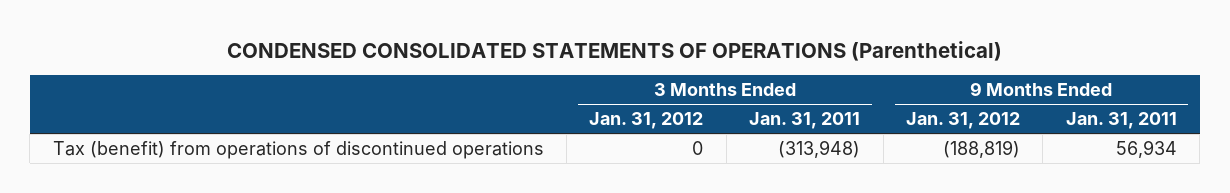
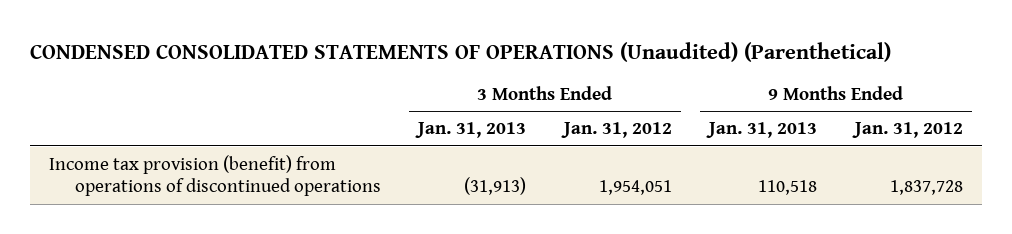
[226,40,1002,61] CONDENSED CONSOLIDATED STATEMENTS OF OPERATIONS (Parenthetical) -> [29,41,891,62] CONDENSED CONSOLIDATED STATEMENTS OF OPERATIONS (Unaudited) (Parenthetical)
[749,112,861,130] Jan. 31, 2011 -> none
[1065,112,1177,130] Jan. 31, 2011 -> none
none -> [415,122,527,139] Jan. 31, 2013
none -> [706,122,818,139] Jan. 31, 2013
[52,140,544,159] Tax (benefit) from operations of discontinued operations -> [48,154,381,197] Income tax provision (benefit) from operations of discontinued operations
[692,140,704,155] 0 -> [598,180,672,196] 1,954,051
[943,139,1021,158] (188,819) -> [890,180,964,196] 1,837,728

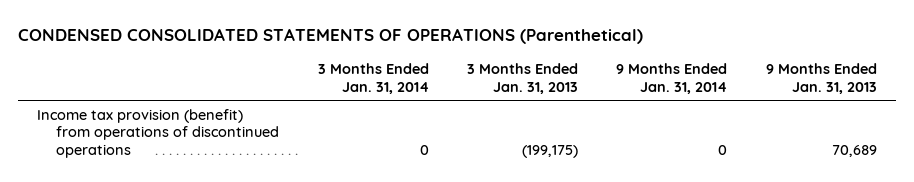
[29,41,891,62] CONDENSED CONSOLIDATED STATEMENTS OF OPERATIONS (Unaudited) (Parenthetical) -> [17,27,643,44] CONDENSED CONSOLIDATED STATEMENTS OF OPERATIONS (Parenthetical)
[560,122,672,139] Jan. 31, 2012 -> none
[852,122,964,139] Jan. 31, 2012 -> none
none -> [317,63,429,94] 3 Months Ended Jan. 31, 2014
none -> [616,63,728,94] 9 Months Ended Jan. 31, 2014
[464,177,527,196] (31,913) -> [522,144,579,158] (199,175)
[758,180,818,196] 110,518 -> [831,144,877,157] 70,689

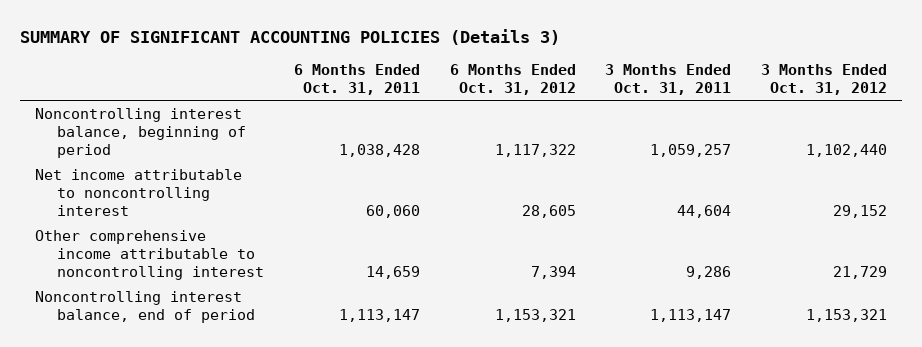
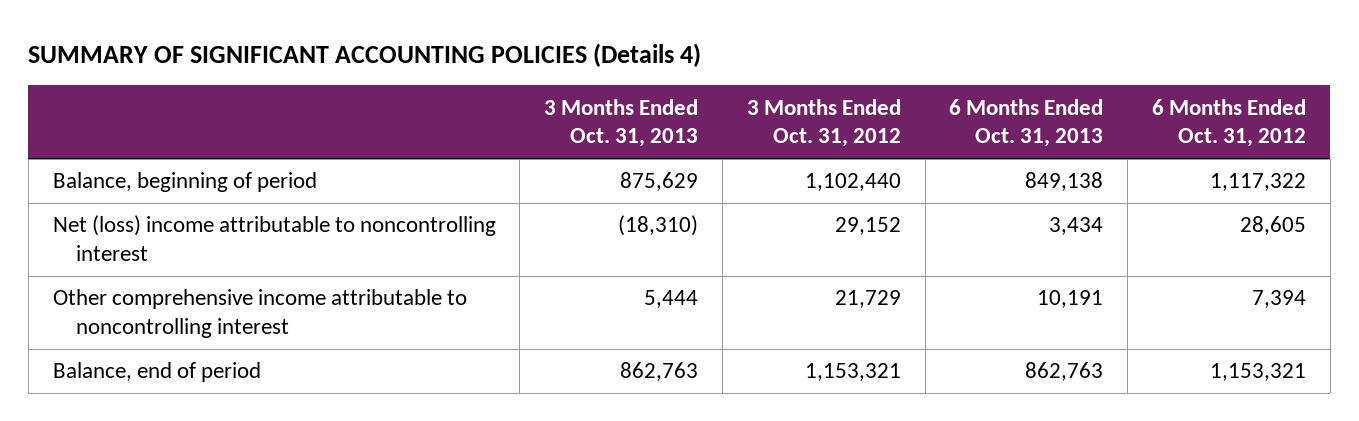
[19,28,560,45] SUMMARY OF SIGNIFICANT ACCOUNTING POLICIES (Details 3) -> [28,42,702,67] SUMMARY OF SIGNIFICANT ACCOUNTING POLICIES (Details 4)
[293,64,420,96] 6 Months Ended Oct. 31, 2011 -> none
[605,64,732,96] 3 Months Ended Oct. 31, 2011 -> none
none -> [544,98,699,148] 3 Months Ended Oct. 31, 2013
none -> [949,98,1104,148] 6 Months Ended Oct. 31, 2013
[34,107,247,158] Noncontrolling interest balance, beginning of period -> [52,172,317,193] Balance, beginning of period
[34,168,242,216] Net income attributable to noncontrolling interest -> [52,215,496,261] Net (loss) income attributable to noncontrolling interest
[34,290,256,323] Noncontrolling interest balance, end of period -> [52,362,261,383] Balance, end of period

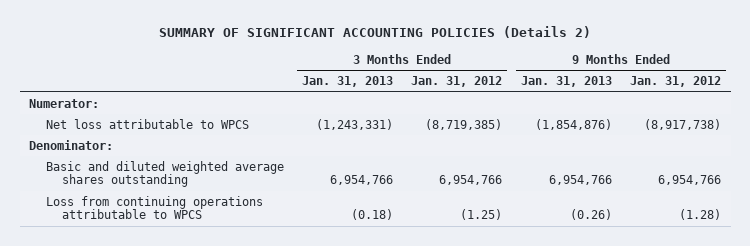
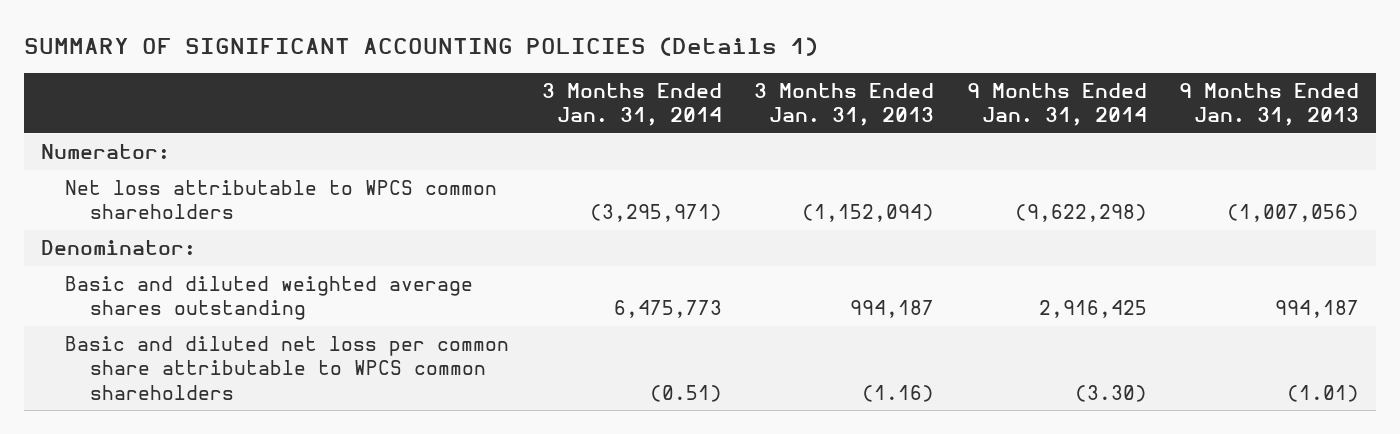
[159,26,592,39] SUMMARY OF SIGNIFICANT ACCOUNTING POLICIES (Details 2) -> [24,36,819,56] SUMMARY OF SIGNIFICANT ACCOUNTING POLICIES (Details 1)
[411,75,503,87] Jan. 31, 2012 -> none
[630,75,722,87] Jan. 31, 2012 -> none
none -> [541,82,722,126] 3 Months Ended Jan. 31, 2014
none -> [966,82,1147,126] 9 Months Ended Jan. 31, 2014
[45,118,249,129] Net loss attributable to WPCS -> [65,180,498,220] Net loss attributable to WPCS common shareholders
[316,118,394,130] (1,243,331) -> [802,204,935,223] (1,152,094)
[534,118,612,130] (1,854,876) -> [1227,204,1360,223] (1,007,056)
[45,195,263,220] Loss from continuing operations attributable to WPCS -> none
[330,175,394,186] 6,954,766 -> [850,300,935,319] 994,187
[548,175,612,186] 6,954,766 -> [1275,300,1360,319] 994,187
none -> [65,336,510,400] Basic and diluted net loss per common share attributable to WPCS common shareholders

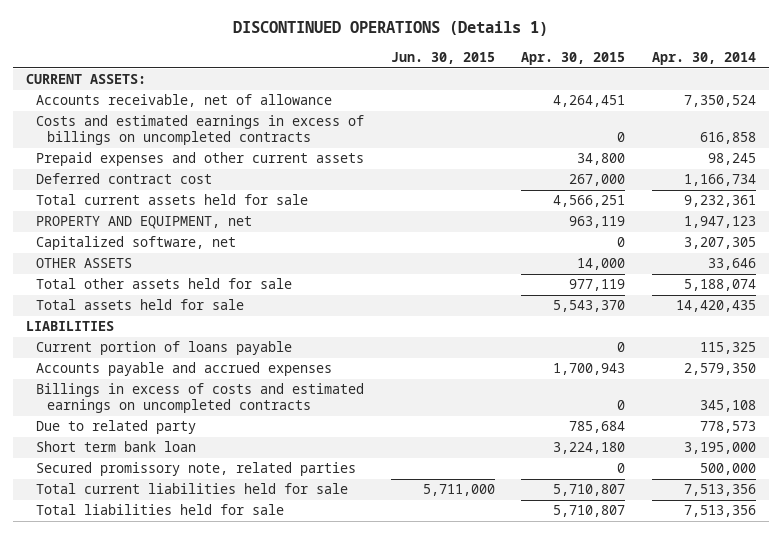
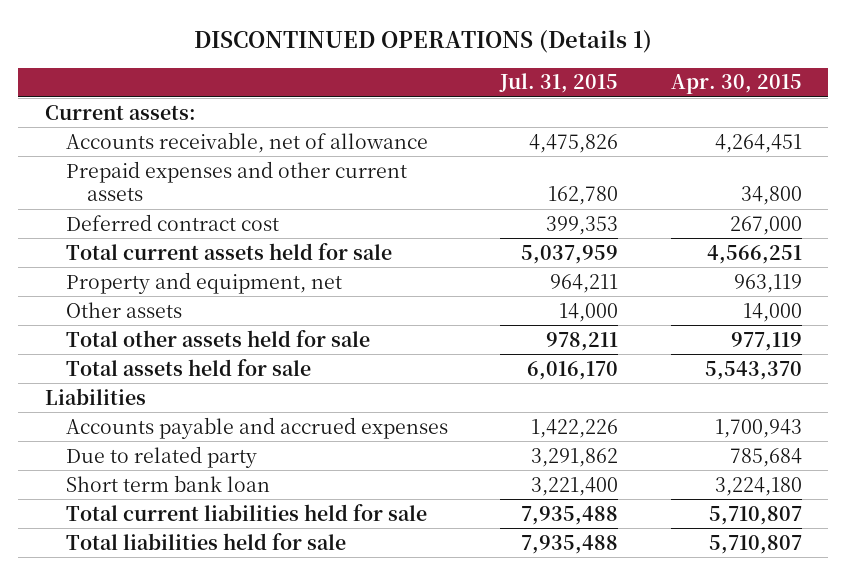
[390,51,495,64] Jun. 30, 2015 -> none
[651,51,756,65] Apr. 30, 2014 -> none
none -> [499,73,619,94] Jul. 31, 2015
[25,74,146,85] CURRENT ASSETS: -> [44,104,196,120] Current assets:
[36,115,365,146] Costs and estimated earnings in excess of billings on uncompleted contracts -> none
[36,236,237,251] Capitalized software, net -> none
[36,216,253,230] PROPERTY AND EQUIPMENT, net -> [65,271,342,294] Property and equipment, net
[36,258,133,269] OTHER ASSETS -> [65,301,182,318] Other assets
[36,341,293,356] Current portion of loans payable -> none
[25,321,114,332] LIABILITIES -> [44,387,146,405] Liabilities
[36,383,365,414] Billings in excess of costs and estimated earnings on uncompleted contracts -> none
[36,462,357,477] Secured promissory note, related parties -> none

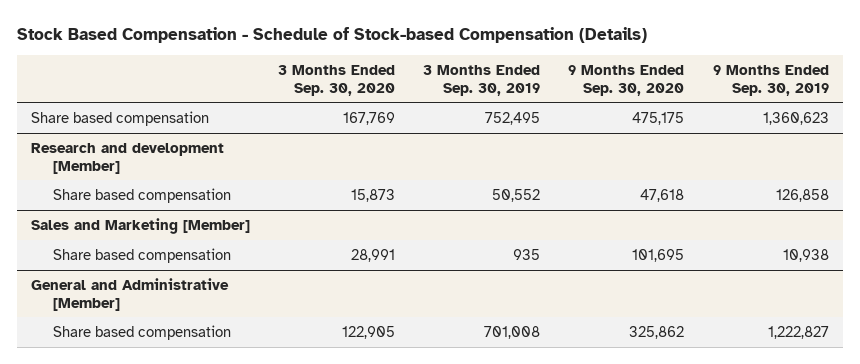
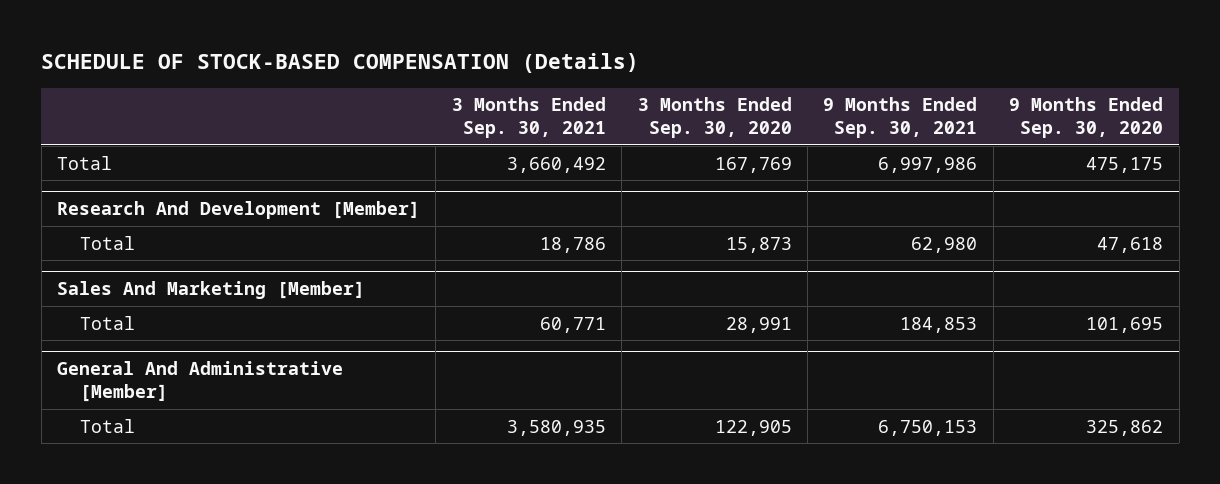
[16,27,647,44] Stock Based Compensation - Schedule of Stock-based Compensation (Details) -> [41,53,640,74] SCHEDULE OF STOCK-BASED COMPENSATION (Details)
[423,64,541,96] 3 Months Ended Sep. 30, 2019 -> none
[712,64,829,96] 9 Months Ended Sep. 30, 2019 -> none
none -> [451,97,606,139] 3 Months Ended Sep. 30, 2021
none -> [823,97,978,139] 9 Months Ended Sep. 30, 2021
[30,110,209,126] Share based compensation -> [56,155,112,170] Total
[30,142,224,174] Research and development [Member] -> [56,201,420,220] Research And Development [Member]
[52,187,231,203] Share based compensation -> [79,235,135,250] Total
[30,217,250,234] Sales and Marketing [Member] -> [56,281,365,300] Sales And Marketing [Member]
[52,247,231,263] Share based compensation -> [79,315,135,330] Total
[30,277,229,311] General and Administrative [Member] -> [56,361,343,403] General And Administrative [Member]
[52,324,231,340] Share based compensation -> [79,418,135,433] Total

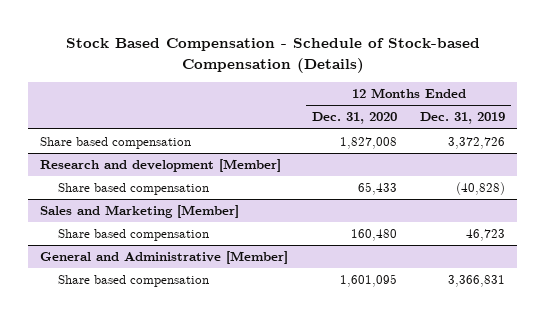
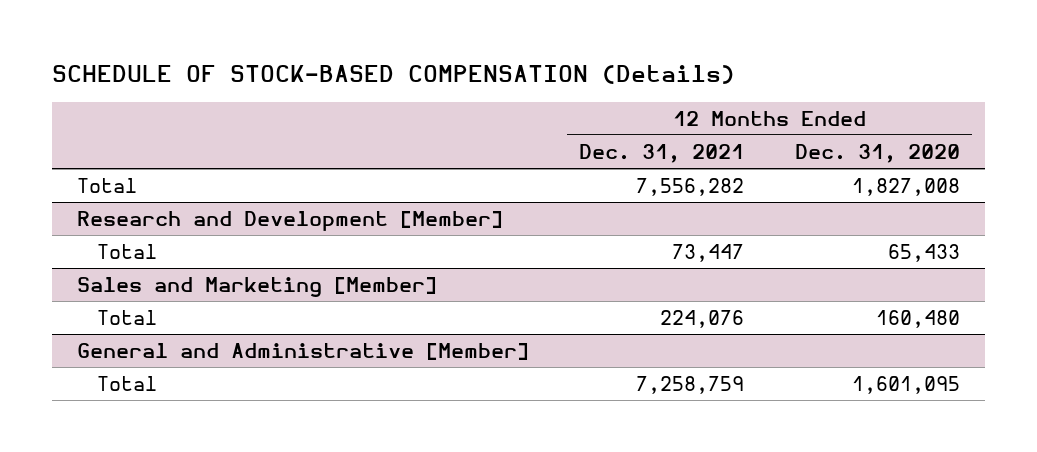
[65,38,480,73] Stock Based Compensation - Schedule of Stock-based Compensation (Details) -> [52,65,736,85] SCHEDULE OF STOCK-BASED COMPENSATION (Details)
[420,112,506,125] Dec. 31, 2019 -> none
none -> [579,143,745,163] Dec. 31, 2021
[39,137,191,150] Share based compensation -> [77,178,138,194] Total
[39,159,281,173] Research and development [Member] -> [77,211,504,232] Research and Development [Member]
[57,183,209,196] Share based compensation -> [97,244,158,260] Total
[57,229,209,242] Share based compensation -> [97,310,158,326] Total
[57,275,209,288] Share based compensation -> [97,376,158,392] Total

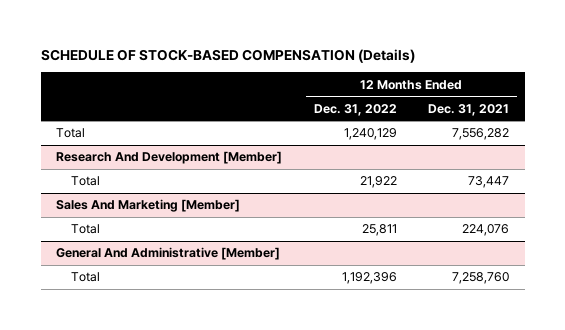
[794,143,960,163] Dec. 31, 2020 -> none
none -> [313,103,397,116] Dec. 31, 2022
[77,211,504,232] Research and Development [Member] -> [56,151,283,165] Research And Development [Member]
[77,277,438,298] Sales and Marketing [Member] -> [56,199,241,213] Sales And Marketing [Member]
[77,343,530,361] General and Administrative [Member] -> [56,247,281,261] General And Administrative [Member]
[636,376,745,395] 7,258,759 -> [452,272,510,285] 7,258,760

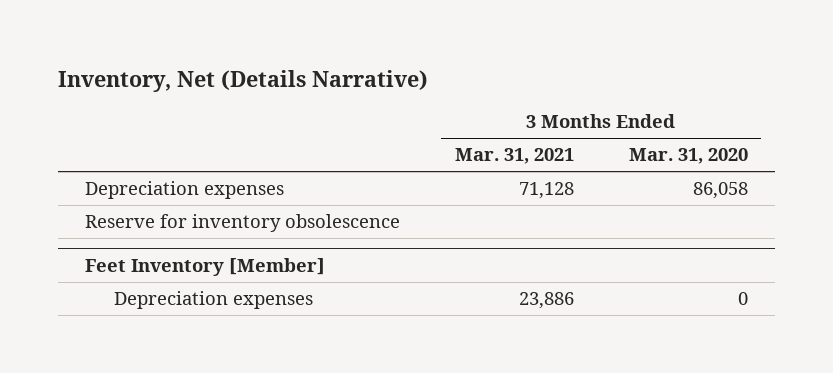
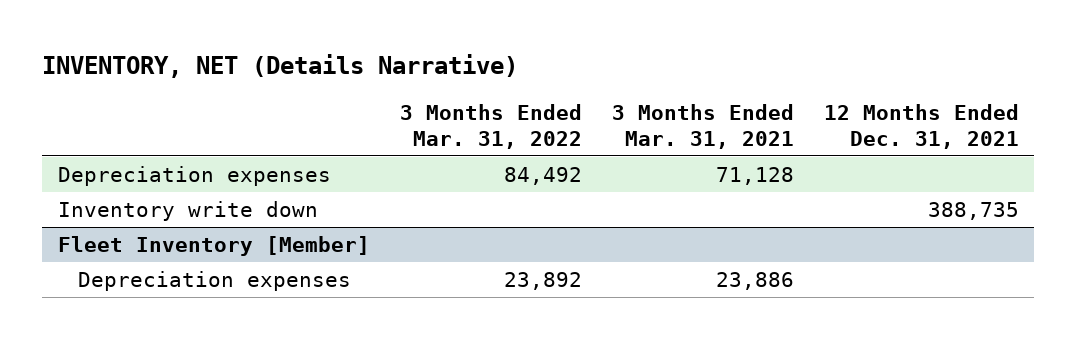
[57,69,428,92] Inventory, Net (Details Narrative) -> [42,54,519,79] INVENTORY, NET (Details Narrative)
[628,148,748,165] Mar. 31, 2020 -> none
none -> [399,103,582,149] 3 Months Ended Mar. 31, 2022
none -> [824,103,1020,149] 12 Months Ended Dec. 31, 2021
[85,214,401,233] Reserve for inventory obsolescence -> none
none -> [57,200,318,221] Inventory write down
[85,258,326,277] Feet Inventory [Member] -> [57,235,370,256] Fleet Inventory [Member]

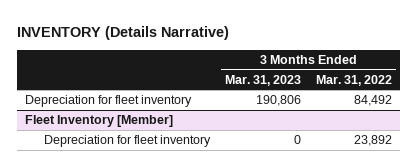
[42,54,519,79] INVENTORY, NET (Details Narrative) -> [17,26,230,41] INVENTORY (Details Narrative)
[612,103,795,149] 3 Months Ended Mar. 31, 2021 -> none
[824,103,1020,149] 12 Months Ended Dec. 31, 2021 -> none
none -> [225,74,302,86] Mar. 31, 2023
[57,200,318,221] Inventory write down -> none
[57,165,331,186] Depreciation expenses -> [24,95,192,108] Depreciation for fleet inventory
[77,270,351,291] Depreciation expenses -> [44,135,212,148] Depreciation for fleet inventory

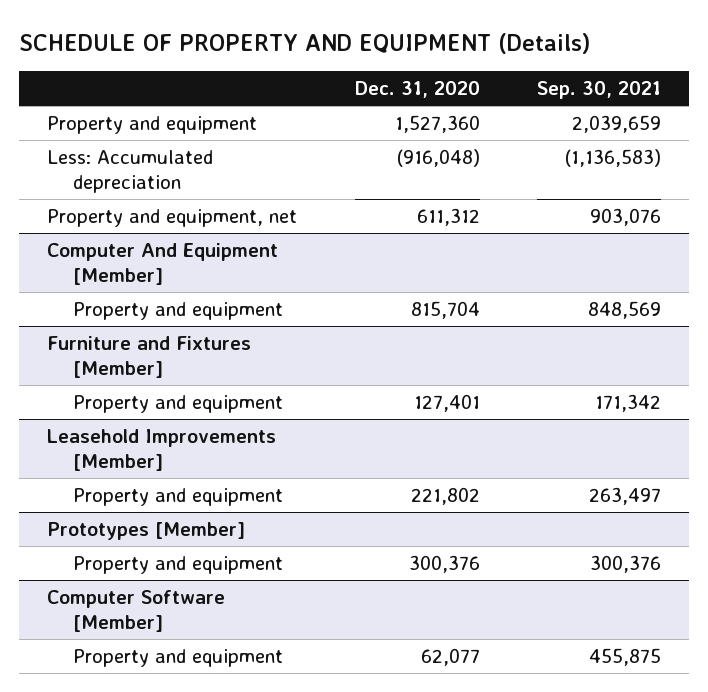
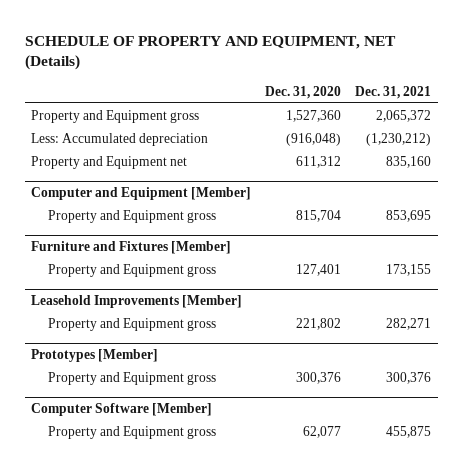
[18,32,590,54] SCHEDULE OF PROPERTY AND EQUIPMENT (Details) -> [24,35,396,71] SCHEDULE OF PROPERTY AND EQUIPMENT, NET (Details)
[536,81,661,100] Sep. 30, 2021 -> none
none -> [354,85,431,99] Dec. 31, 2021
[47,116,258,135] Property and equipment -> [31,109,200,123] Property and Equipment gross
[47,209,298,228] Property and equipment, net -> [31,155,188,169] Property and Equipment net
[47,243,279,286] Computer And Equipment [Member] -> [31,187,252,201] Computer and Equipment [Member]
[73,302,284,321] Property and equipment -> [48,209,217,223] Property and Equipment gross
[73,395,284,414] Property and equipment -> [48,263,217,277] Property and Equipment gross
[73,488,284,507] Property and equipment -> [48,317,217,331] Property and Equipment gross
[73,556,284,575] Property and equipment -> [48,371,217,385] Property and Equipment gross
[73,649,284,668] Property and equipment -> [48,425,217,439] Property and Equipment gross

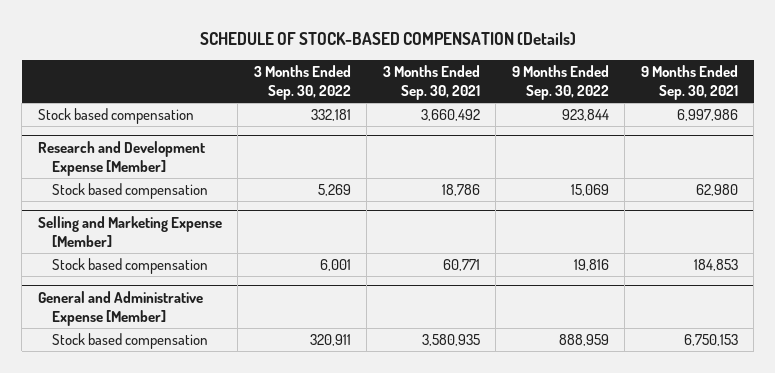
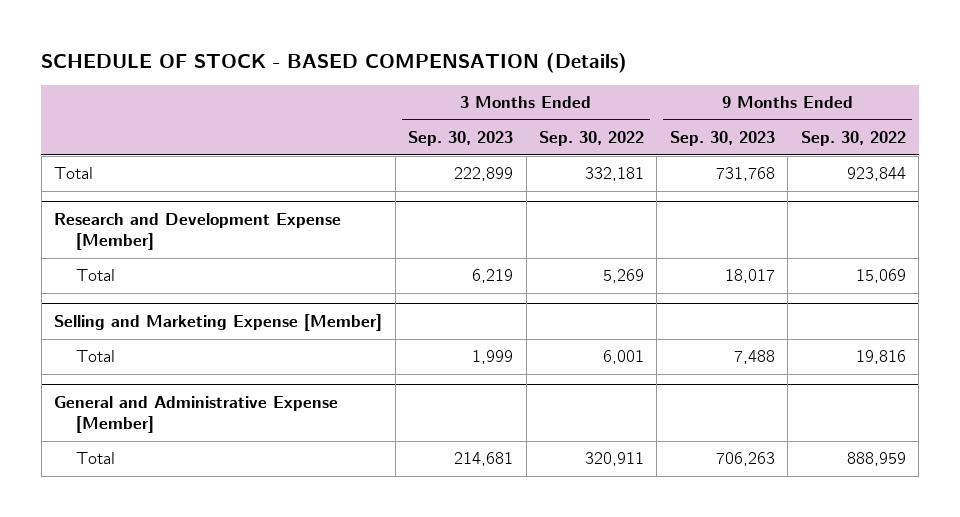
[199,31,576,45] SCHEDULE OF STOCK-BASED COMPENSATION (Details) -> [41,52,628,73] SCHEDULE OF STOCK - BASED COMPENSATION (Details)
[382,64,480,100] 3 Months Ended Sep. 30, 2021 -> none
[640,64,738,100] 9 Months Ended Sep. 30, 2021 -> none
none -> [408,130,514,146] Sep. 30, 2023
none -> [669,130,775,146] Sep. 30, 2023
[37,108,194,125] Stock based compensation -> [54,167,94,180] Total
[52,183,209,200] Stock based compensation -> [76,269,116,282] Total
[52,258,209,275] Stock based compensation -> [76,350,116,363] Total
[52,333,209,350] Stock based compensation -> [76,452,116,465] Total

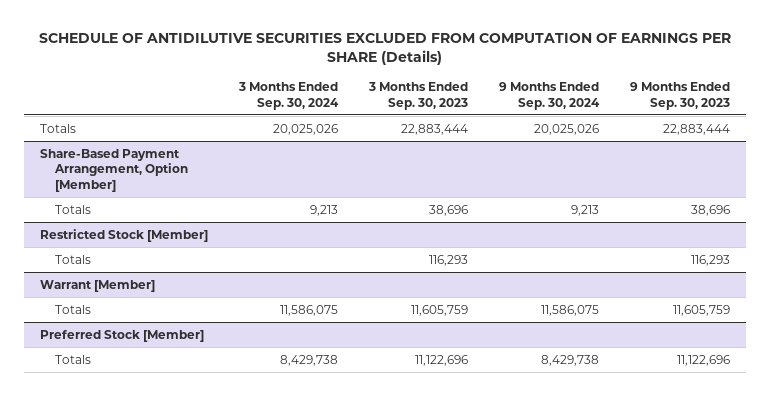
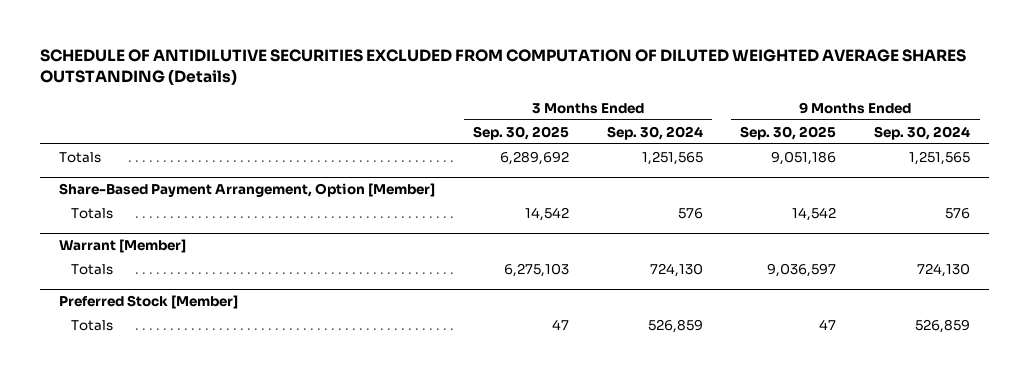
[39,33,732,66] SCHEDULE OF ANTIDILUTIVE SECURITIES EXCLUDED FROM COMPUTATION OF EARNINGS PER SHARE (Details) -> [40,49,967,86] SCHEDULE OF ANTIDILUTIVE SECURITIES EXCLUDED FROM COMPUTATION OF DILUTED WEIGHTED AVERAGE SHARES OUTSTANDING (Details)
[368,82,469,110] 3 Months Ended Sep. 30, 2023 -> none
[630,82,731,110] 9 Months Ended Sep. 30, 2023 -> none
none -> [473,125,570,140] Sep. 30, 2025
none -> [740,125,837,140] Sep. 30, 2025
[272,123,338,135] 20,025,026 -> [641,150,703,165] 1,251,565
[534,123,600,135] 20,025,026 -> [909,150,971,165] 1,251,565
[39,228,208,242] Restricted Stock [Member] -> none
[54,254,91,264] Totals -> none
[309,204,338,216] 9,213 -> [677,207,703,219] 576
[571,204,600,216] 9,213 -> [945,207,971,219] 576
[279,304,338,316] 11,586,075 -> [649,262,703,277] 724,130
[541,304,600,316] 11,586,075 -> [917,262,971,277] 724,130
[279,354,338,366] 8,429,738 -> [647,318,703,333] 526,859
[541,354,600,366] 8,429,738 -> [915,318,971,333] 526,859

